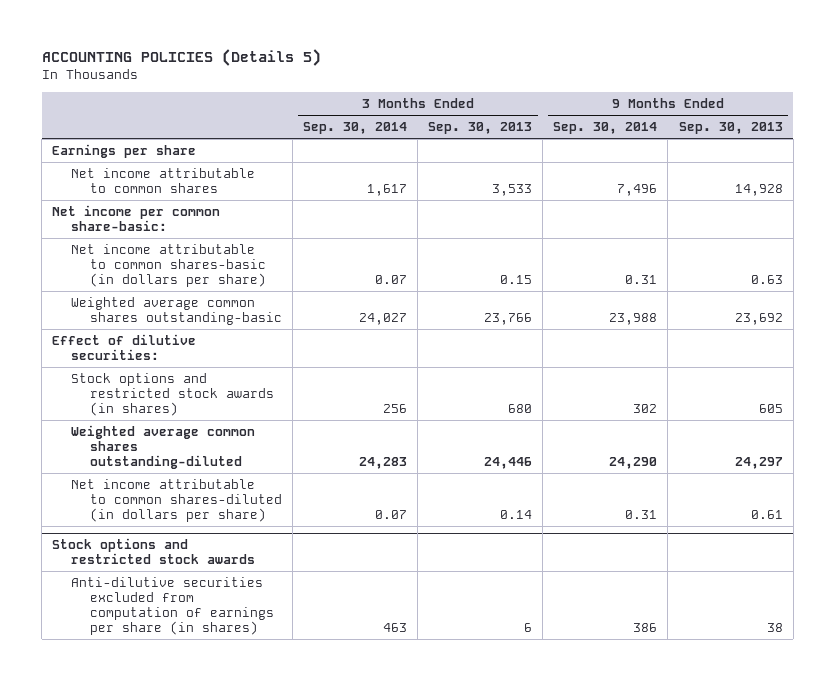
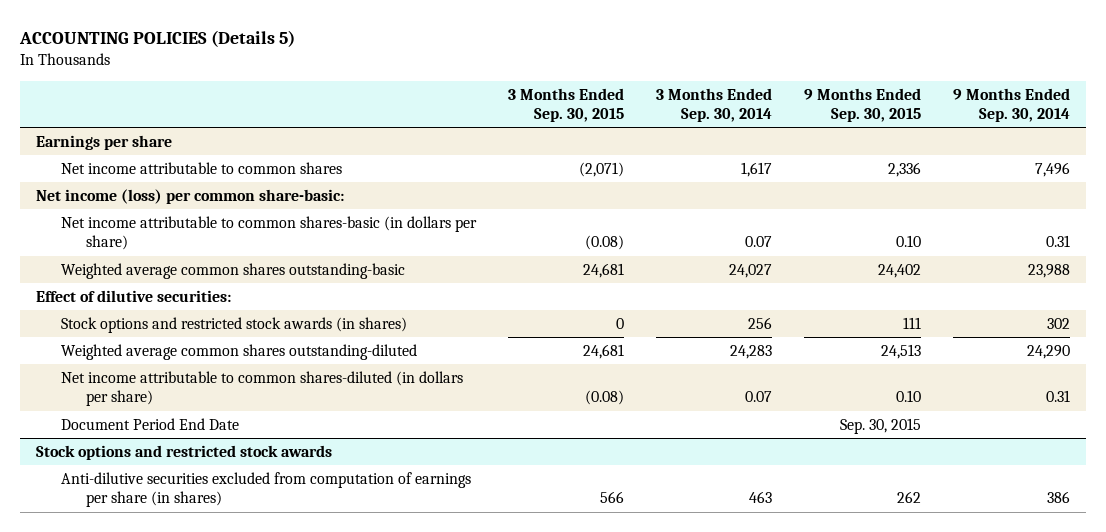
[428,122,533,135] Sep. 30, 2013 -> none
[678,122,783,135] Sep. 30, 2013 -> none
none -> [507,87,624,122] 3 Months Ended Sep. 30, 2015
none -> [803,87,921,122] 9 Months Ended Sep. 30, 2015
[52,204,221,231] Net income per common share-basic: -> [35,188,344,204] Net income (loss) per common share-basic:
none -> [60,417,239,430] Document Period End Date

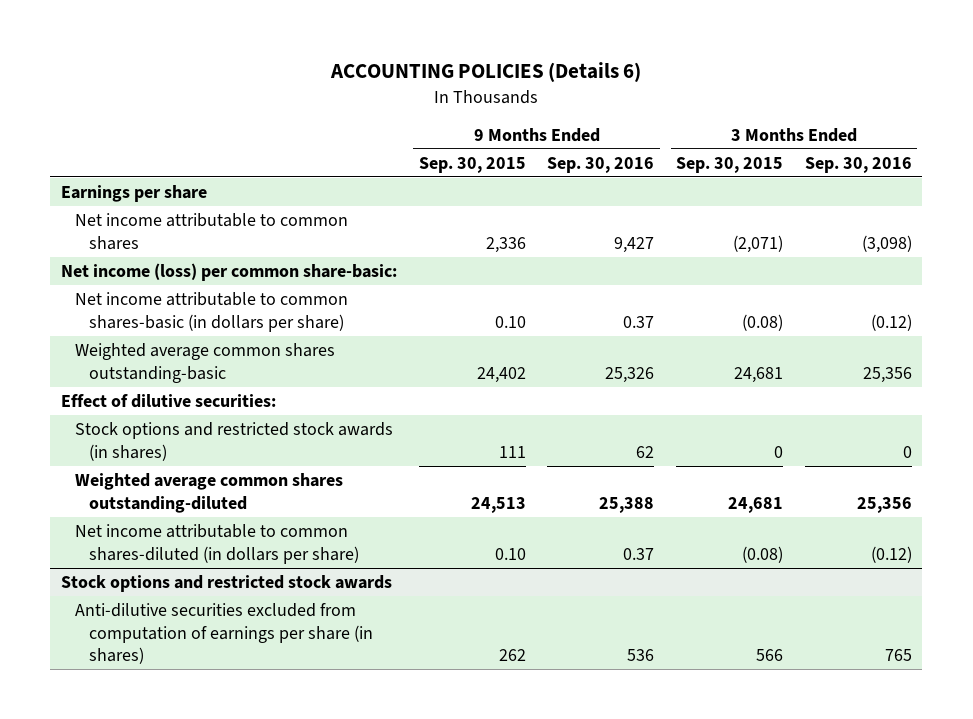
[18,30,295,48] ACCOUNTING POLICIES (Details 5) -> [330,62,642,83] ACCOUNTING POLICIES (Details 6)
[655,87,772,122] 3 Months Ended Sep. 30, 2014 -> none
[953,87,1071,122] 9 Months Ended Sep. 30, 2014 -> none
none -> [547,156,655,173] Sep. 30, 2016
none -> [804,156,912,173] Sep. 30, 2016
[60,417,239,430] Document Period End Date -> none

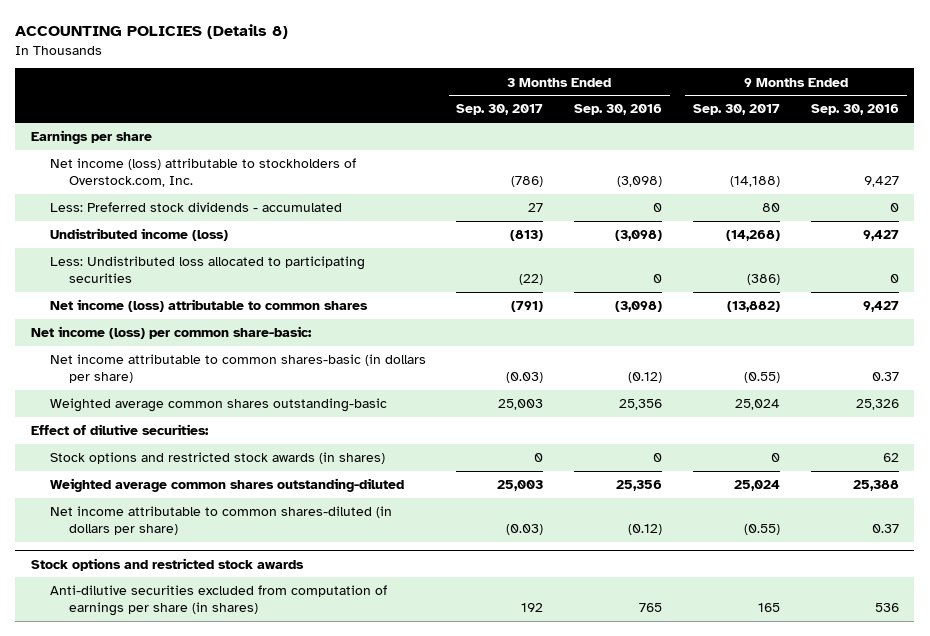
[330,62,642,83] ACCOUNTING POLICIES (Details 6) -> [15,24,289,40] ACCOUNTING POLICIES (Details 8)
[418,156,526,173] Sep. 30, 2015 -> none
[675,156,783,173] Sep. 30, 2015 -> none
none -> [456,104,544,116] Sep. 30, 2017
none -> [693,104,781,116] Sep. 30, 2017
none -> [49,158,356,187] Net income (loss) attributable to stockholders of Overstock.com, Inc.
none -> [49,202,342,213] Less: Preferred stock dividends - accumulated
none -> [49,228,228,242] Undistributed income (loss)
none -> [49,256,365,283] Less: Undistributed loss allocated to participating securities
[74,212,348,250] Net income attributable to common shares -> [49,299,368,313] Net income (loss) attributable to common shares

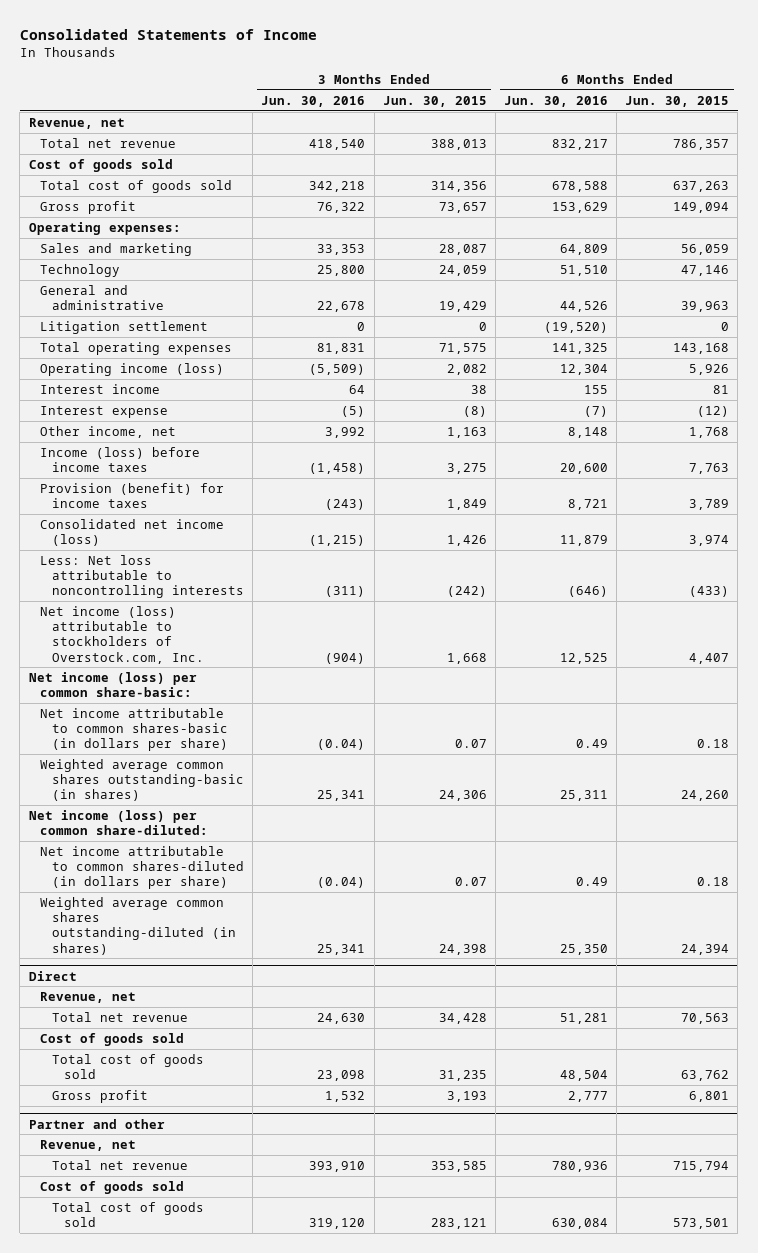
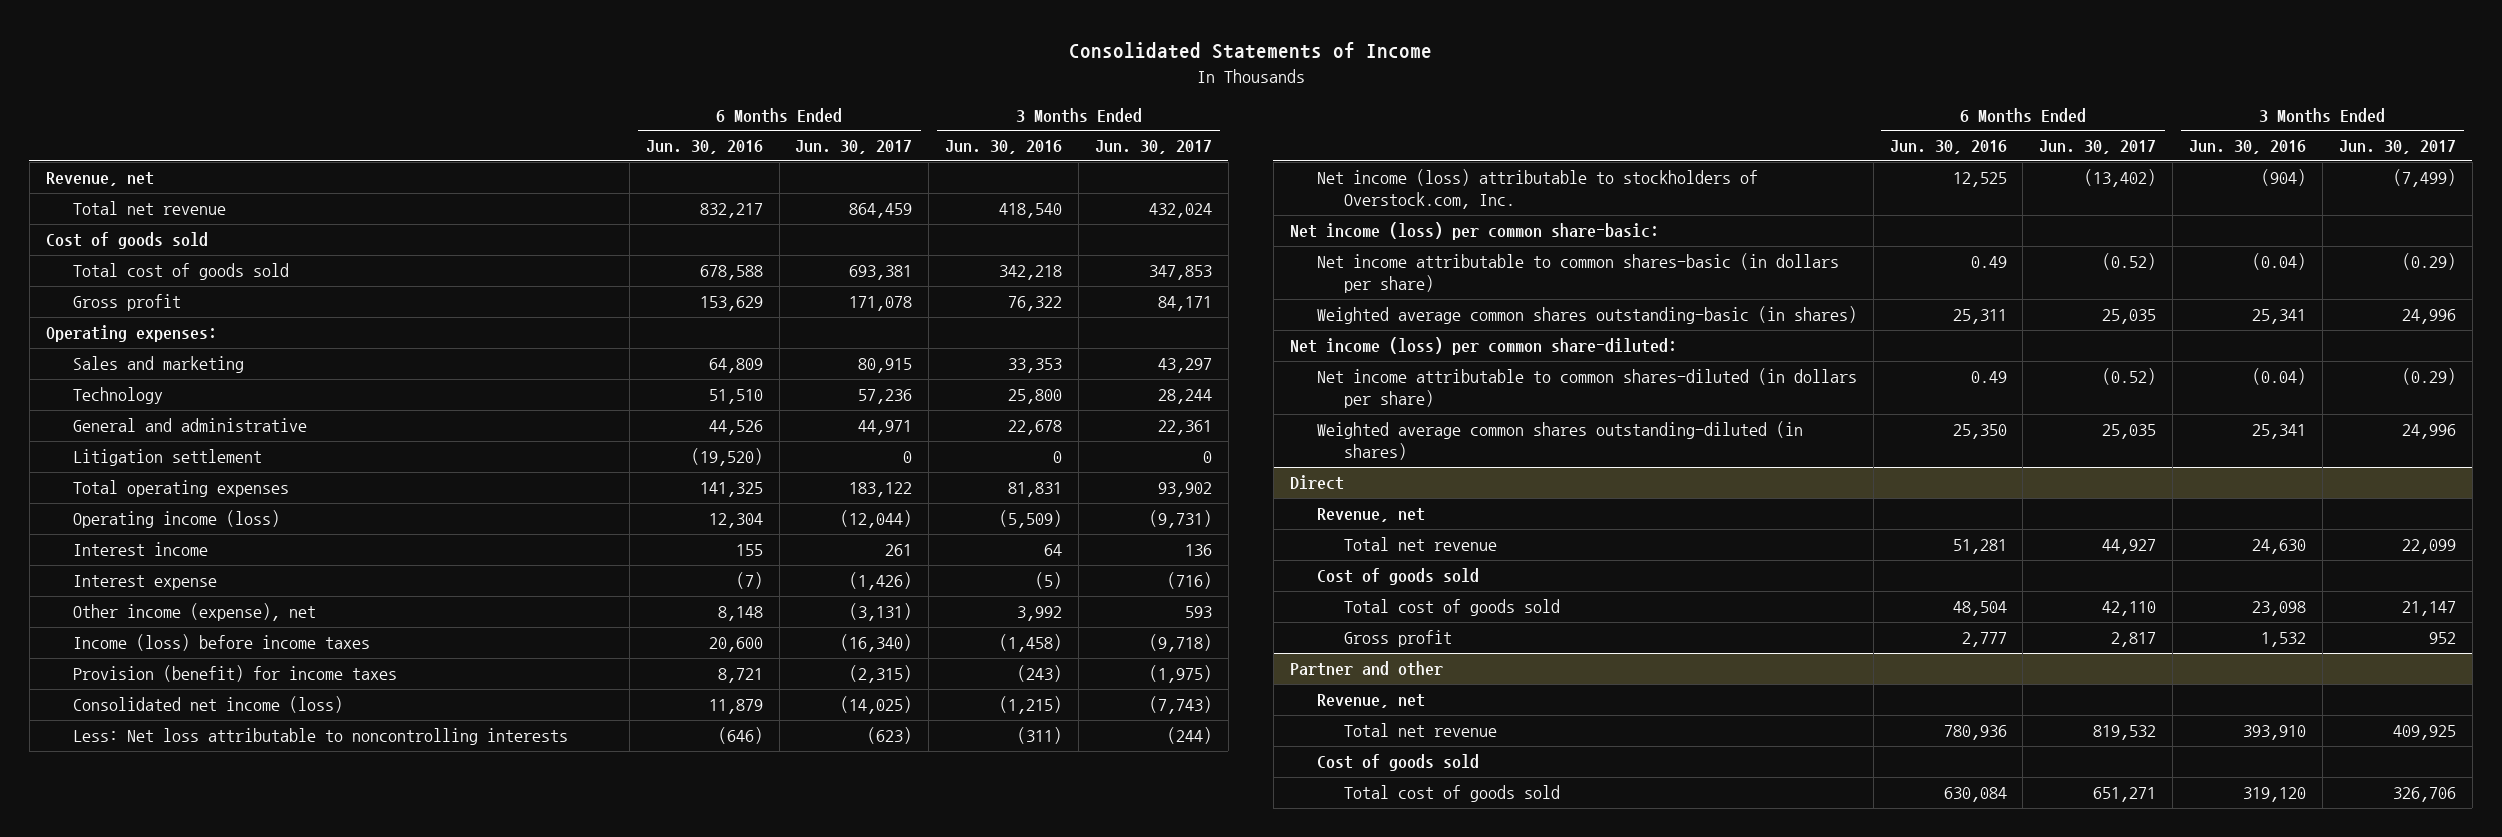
[382,95,487,107] Jun. 30, 2015 -> none
[625,95,730,107] Jun. 30, 2015 -> none
none -> [795,140,913,155] Jun. 30, 2017
none -> [1094,140,1212,155] Jun. 30, 2017
[40,425,177,438] Other income, net -> [72,603,316,622] Other income (expense), net

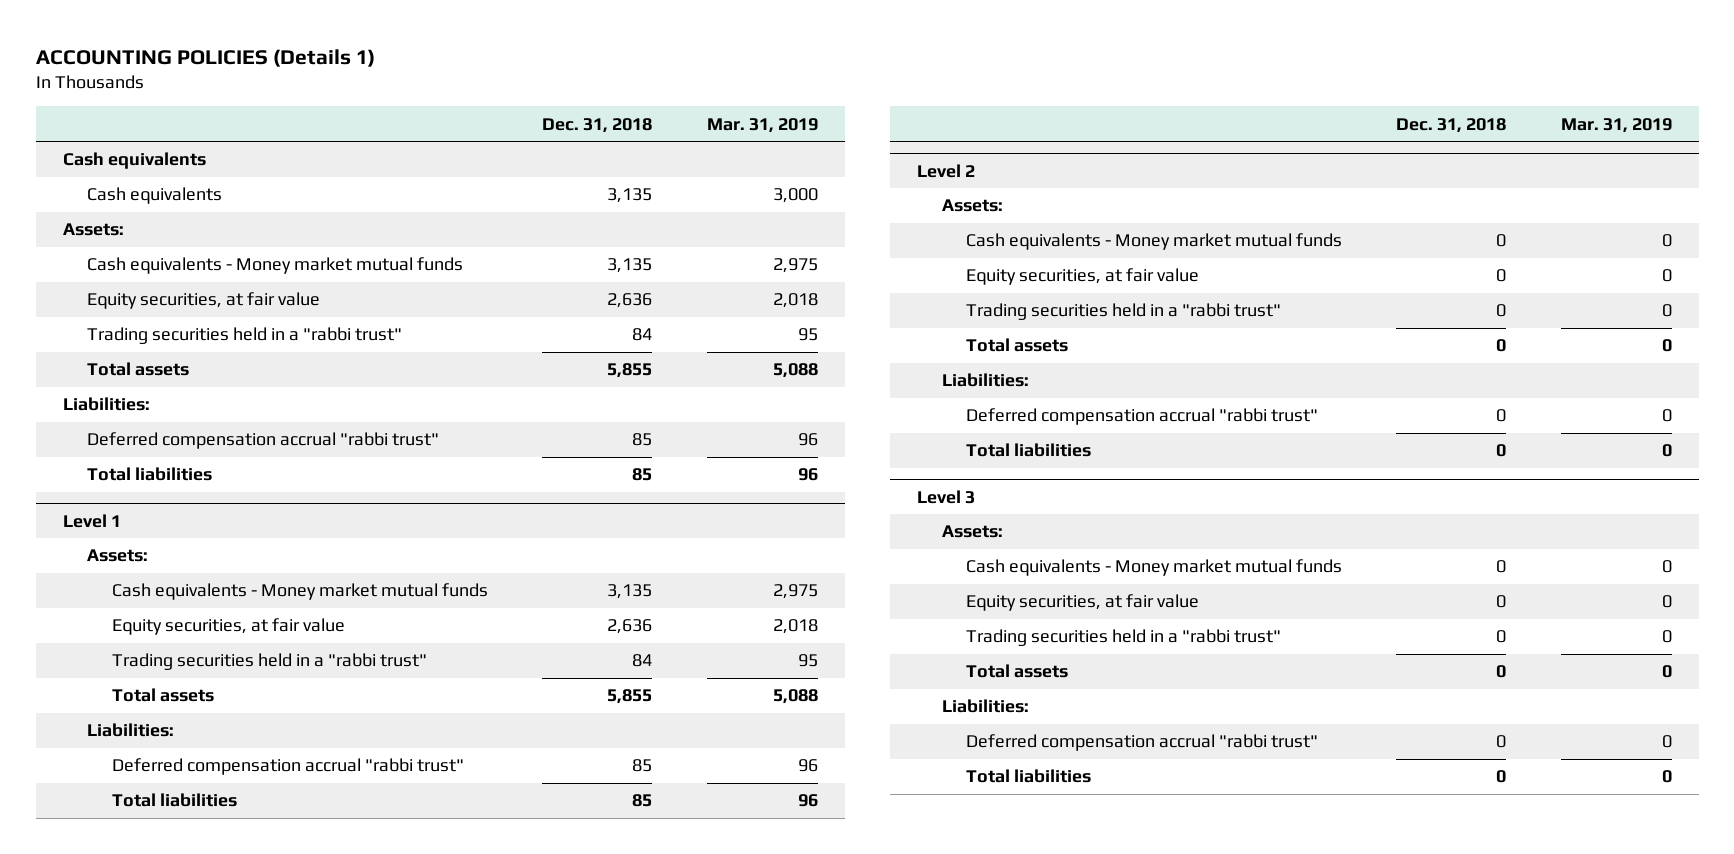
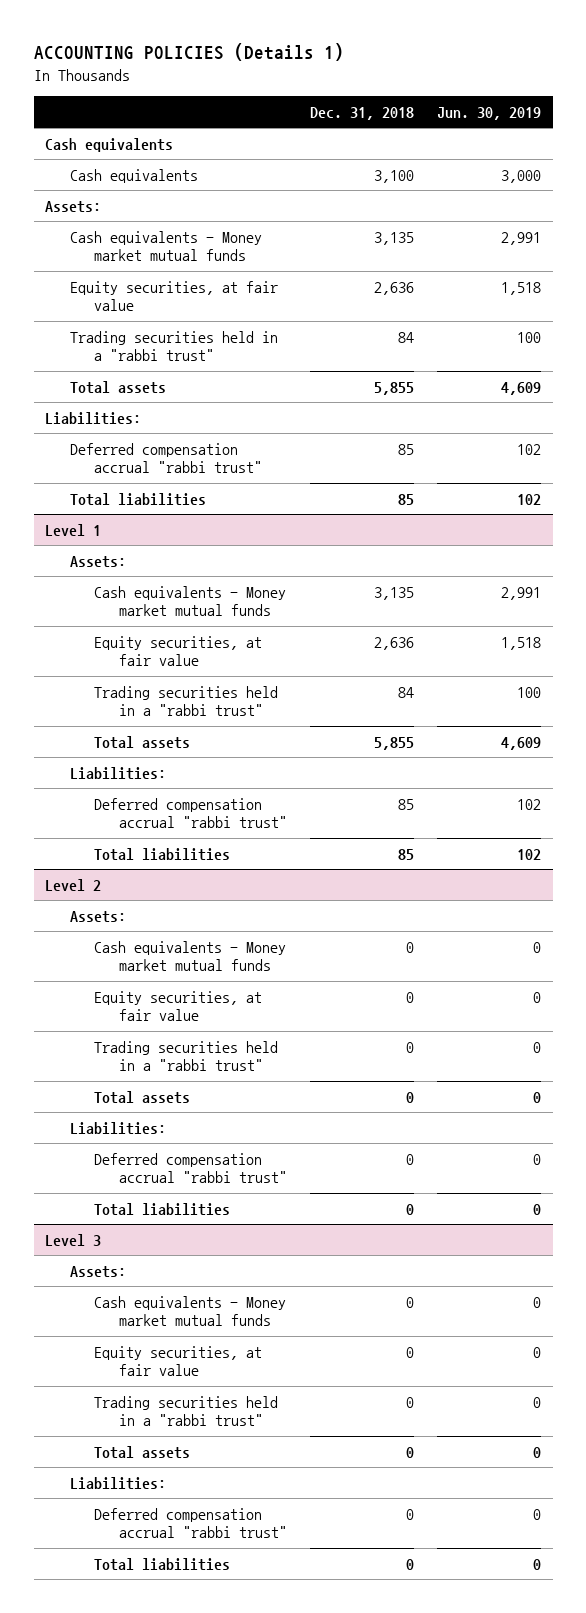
[706,117,818,133] Mar. 31, 2019 -> none
none -> [437,106,542,120] Jun. 30, 2019
[607,188,653,204] 3,135 -> [374,169,415,183] 3,100

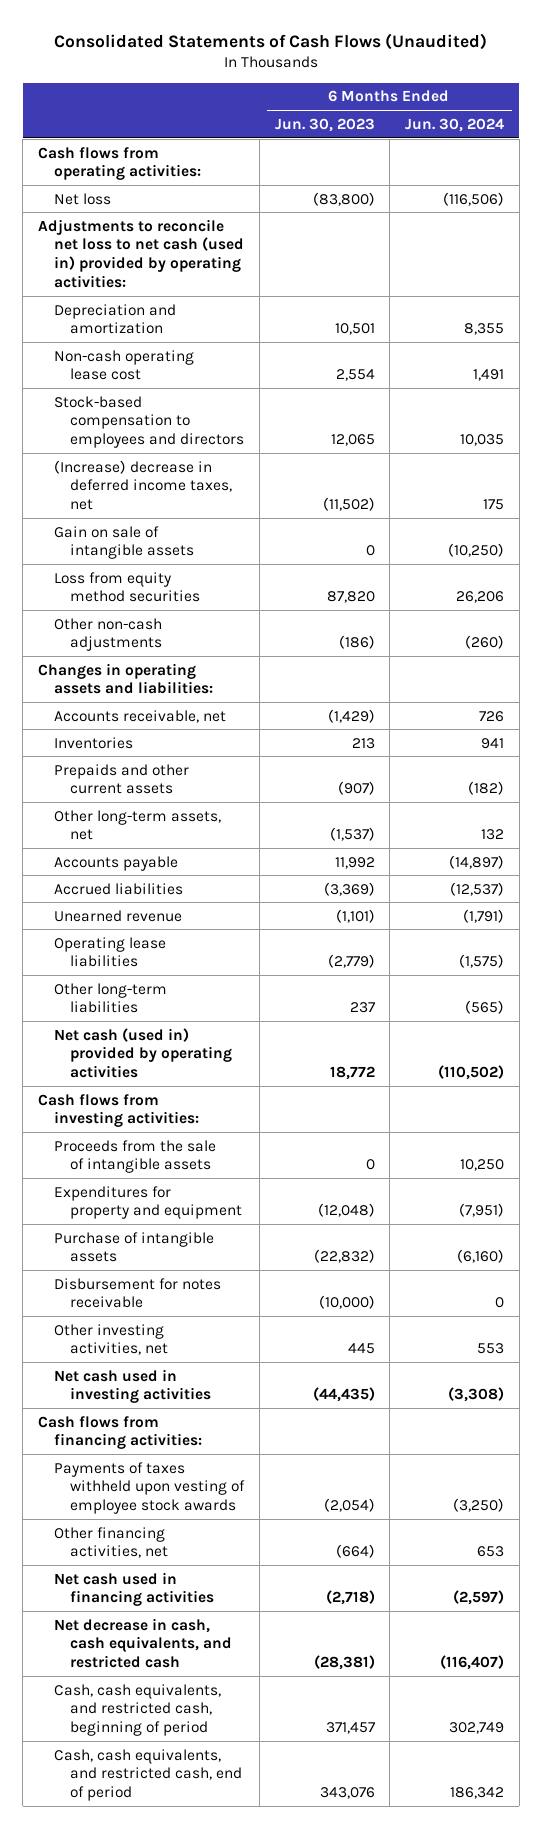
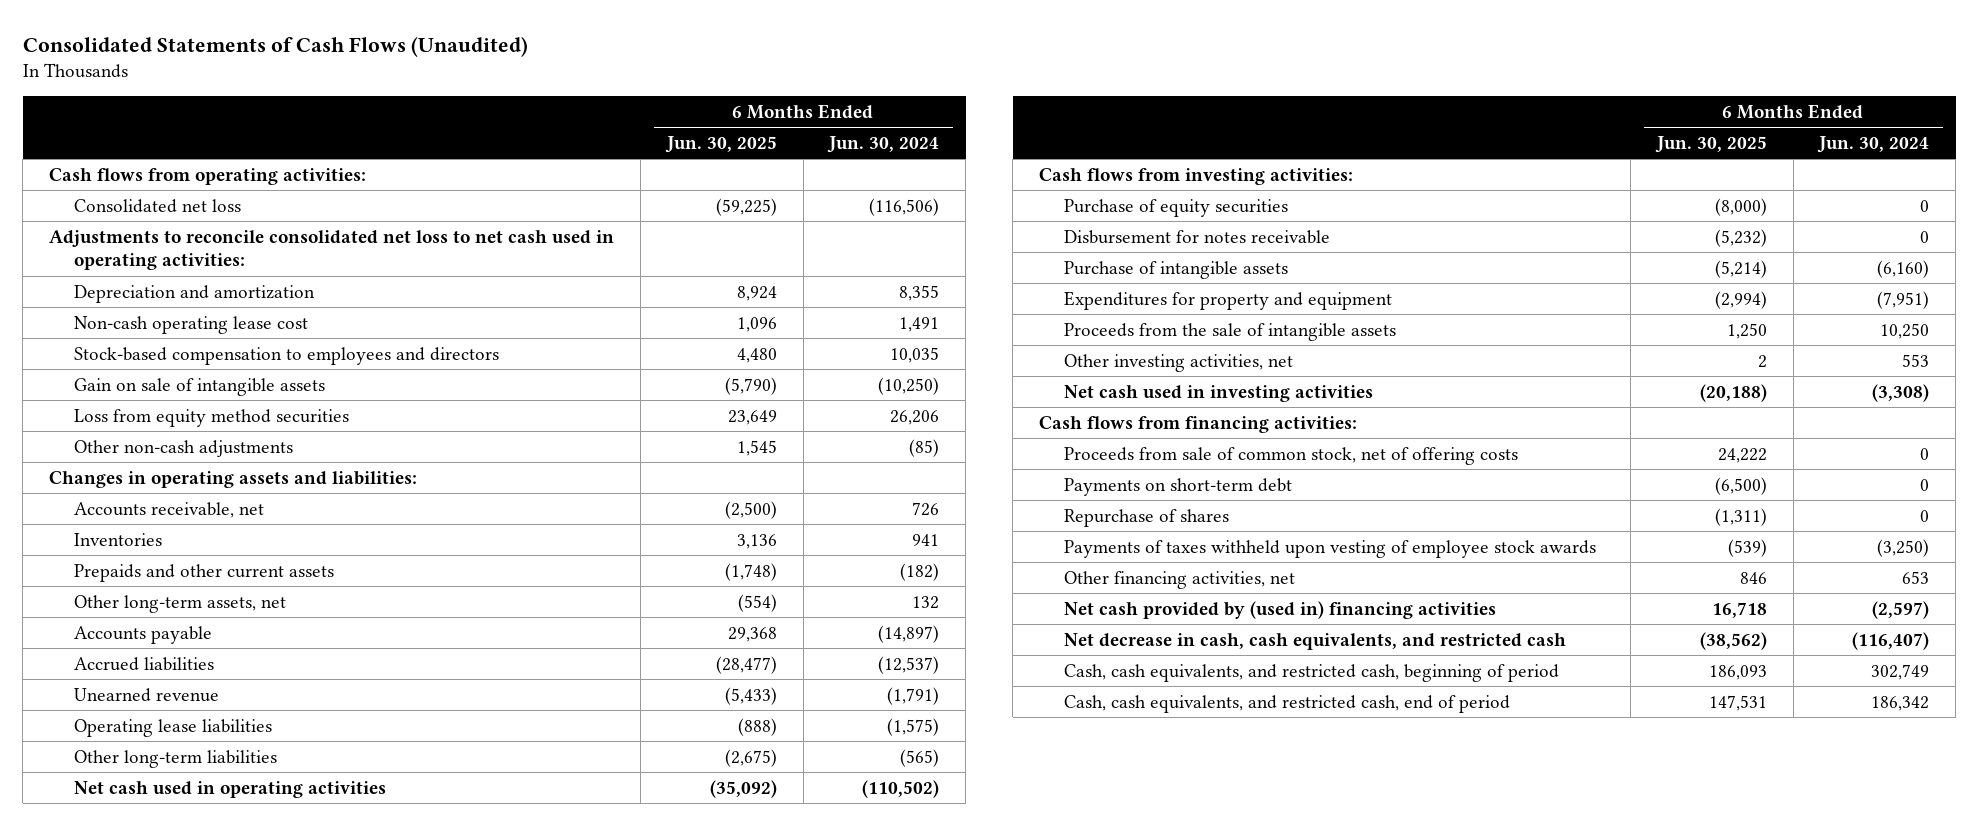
[274,117,375,132] Jun. 30, 2023 -> none
none -> [664,135,777,153] Jun. 30, 2025
[53,192,111,205] Net loss -> [73,198,241,213] Consolidated net loss
[38,218,244,289] Adjustments to reconcile net loss to net cash (used in) provided by operating activities: -> [49,229,615,271] Adjustments to reconcile consolidated net loss to net cash used in operating activities:
[53,459,232,511] (Increase) decrease in deferred income taxes, net -> none
[465,635,505,650] (260) -> [909,438,940,457] (85)
[53,1027,232,1079] Net cash (used in) provided by operating activities -> [73,780,386,798] Net cash used in operating activities
none -> [1063,198,1288,217] Purchase of equity securities
[53,1231,214,1263] Purchase of intangible assets -> [1063,260,1288,279] Purchase of intangible assets
[53,1185,242,1220] Expenditures for property and equipment -> [1063,290,1392,310] Expenditures for property and equipment
[53,1139,216,1174] Proceeds from the sale of intangible assets -> [1063,322,1396,341] Proceeds from the sale of intangible assets
none -> [1063,446,1518,465] Proceeds from sale of common stock, net of offering costs
none -> [1063,477,1292,496] Payments on short-term debt
none -> [1063,508,1229,527] Repurchase of shares
[53,1571,214,1607] Net cash used in financing activities -> [1063,600,1496,619] Net cash provided by (used in) financing activities

